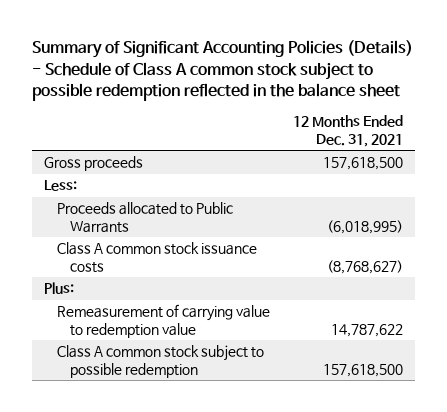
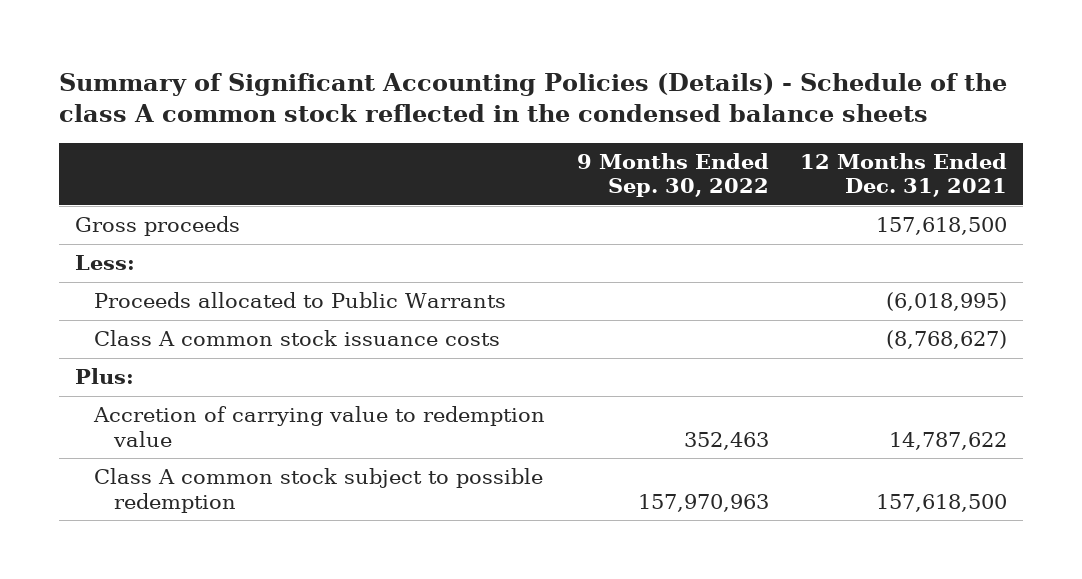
[32,40,414,102] Summary of Significant Accounting Policies (Details) - Schedule of Class A common stock subject to possible redemption reflected in the balance sheet -> [58,72,1007,123] Summary of Significant Accounting Policies (Details) - Schedule of the class A common stock reflected in the condensed balance sheets
none -> [576,153,769,198] 9 Months Ended Sep. 30, 2022
[57,304,271,338] Remeasurement of carrying value to redemption value -> [93,406,546,447] Accretion of carrying value to redemption value

